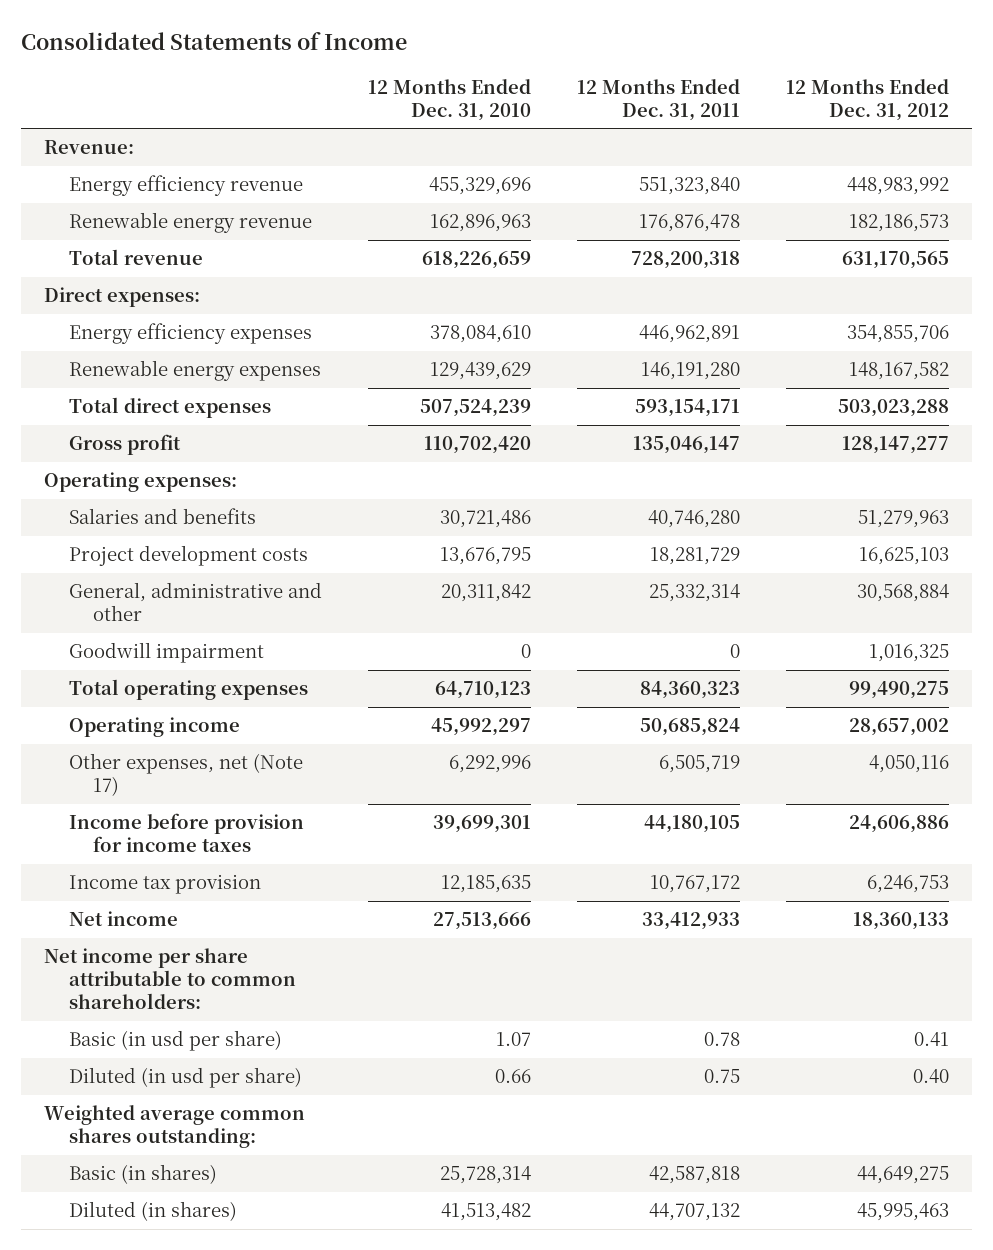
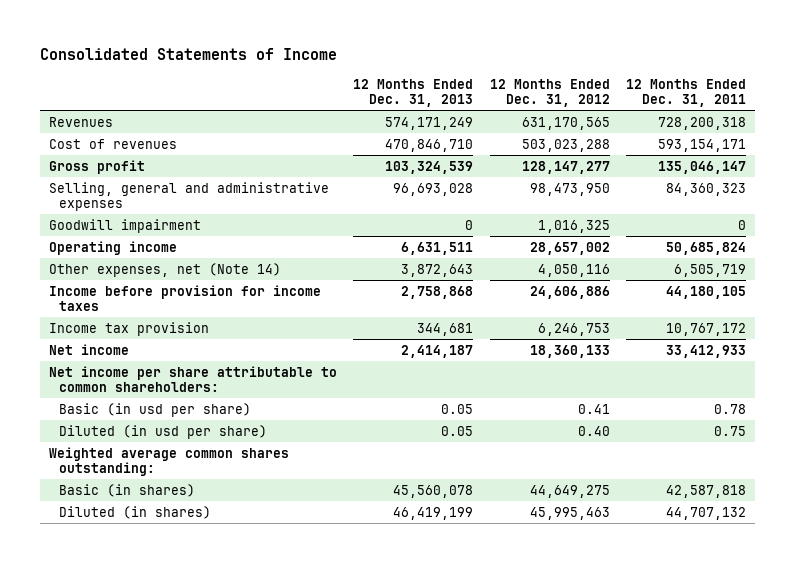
[367,78,531,121] 12 Months Ended Dec. 31, 2010 -> none
none -> [353,78,474,107] 12 Months Ended Dec. 31, 2013
[43,140,134,155] Revenue: -> none
[68,175,303,197] Energy efficiency revenue -> none
[68,212,312,234] Renewable energy revenue -> none
[43,287,200,308] Direct expenses: -> none
[68,323,312,345] Energy efficiency expenses -> none
[68,360,321,382] Renewable energy expenses -> none
[68,249,203,266] Total revenue -> [48,116,113,127] Revenues
[68,397,271,419] Total direct expenses -> [48,138,177,149] Cost of revenues
[43,472,237,493] Operating expenses: -> none
[68,508,256,525] Salaries and benefits -> none
[68,545,308,567] Project development costs -> none
[68,582,322,622] General, administrative and other -> [48,181,329,211] Selling, general and administrative expenses
[649,584,741,603] 25,332,314 -> [666,182,747,196] 84,360,323
[857,584,950,603] 30,568,884 -> [529,182,610,196] 98,473,950
[68,679,308,701] Total operating expenses -> none
[68,753,303,797] Other expenses, net (Note 17) -> [48,262,281,277] Other expenses, net (Note 14)

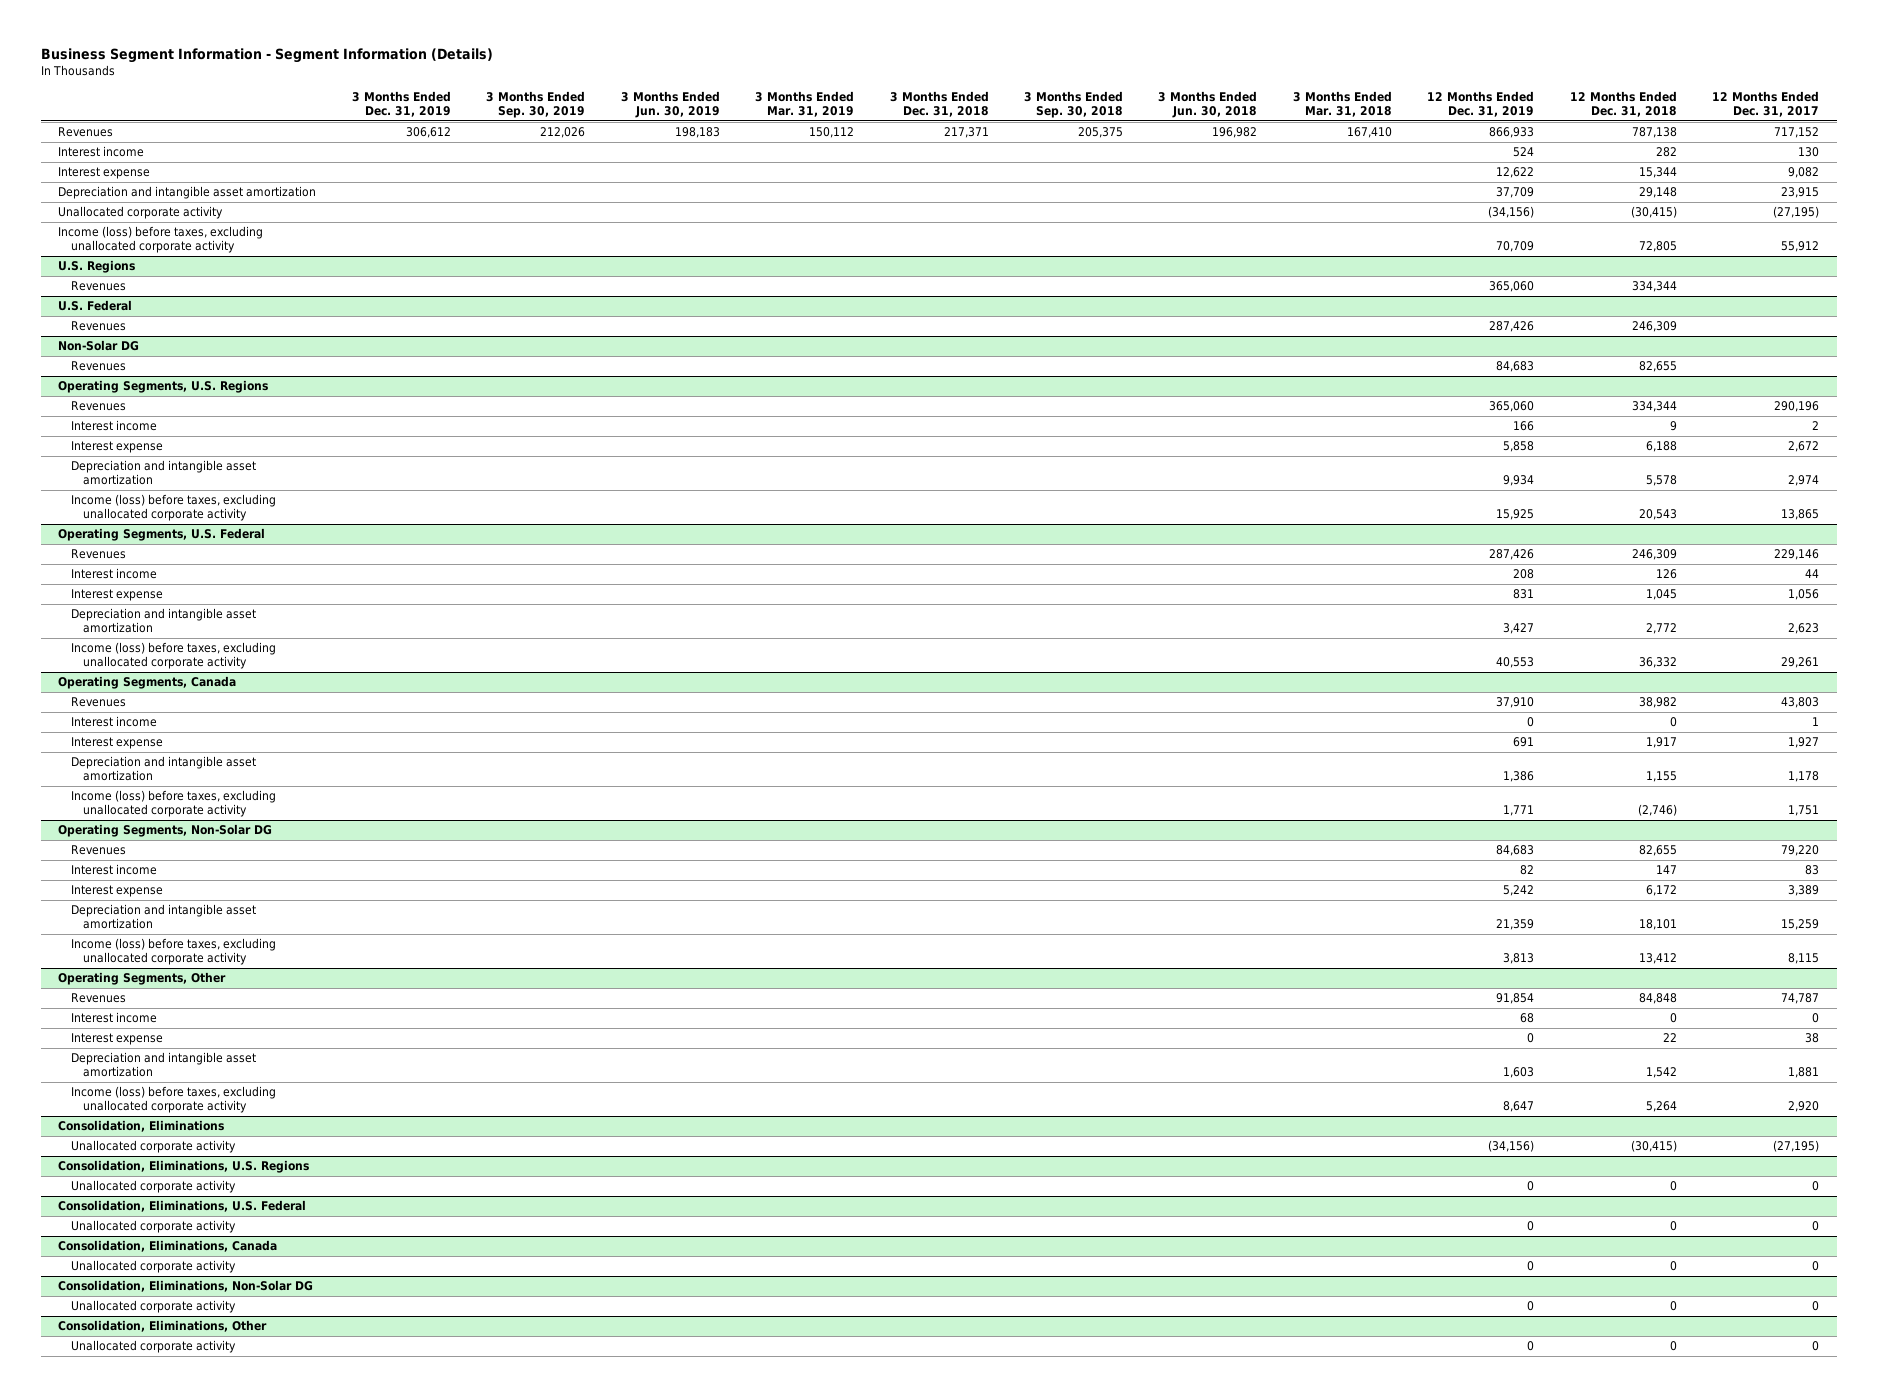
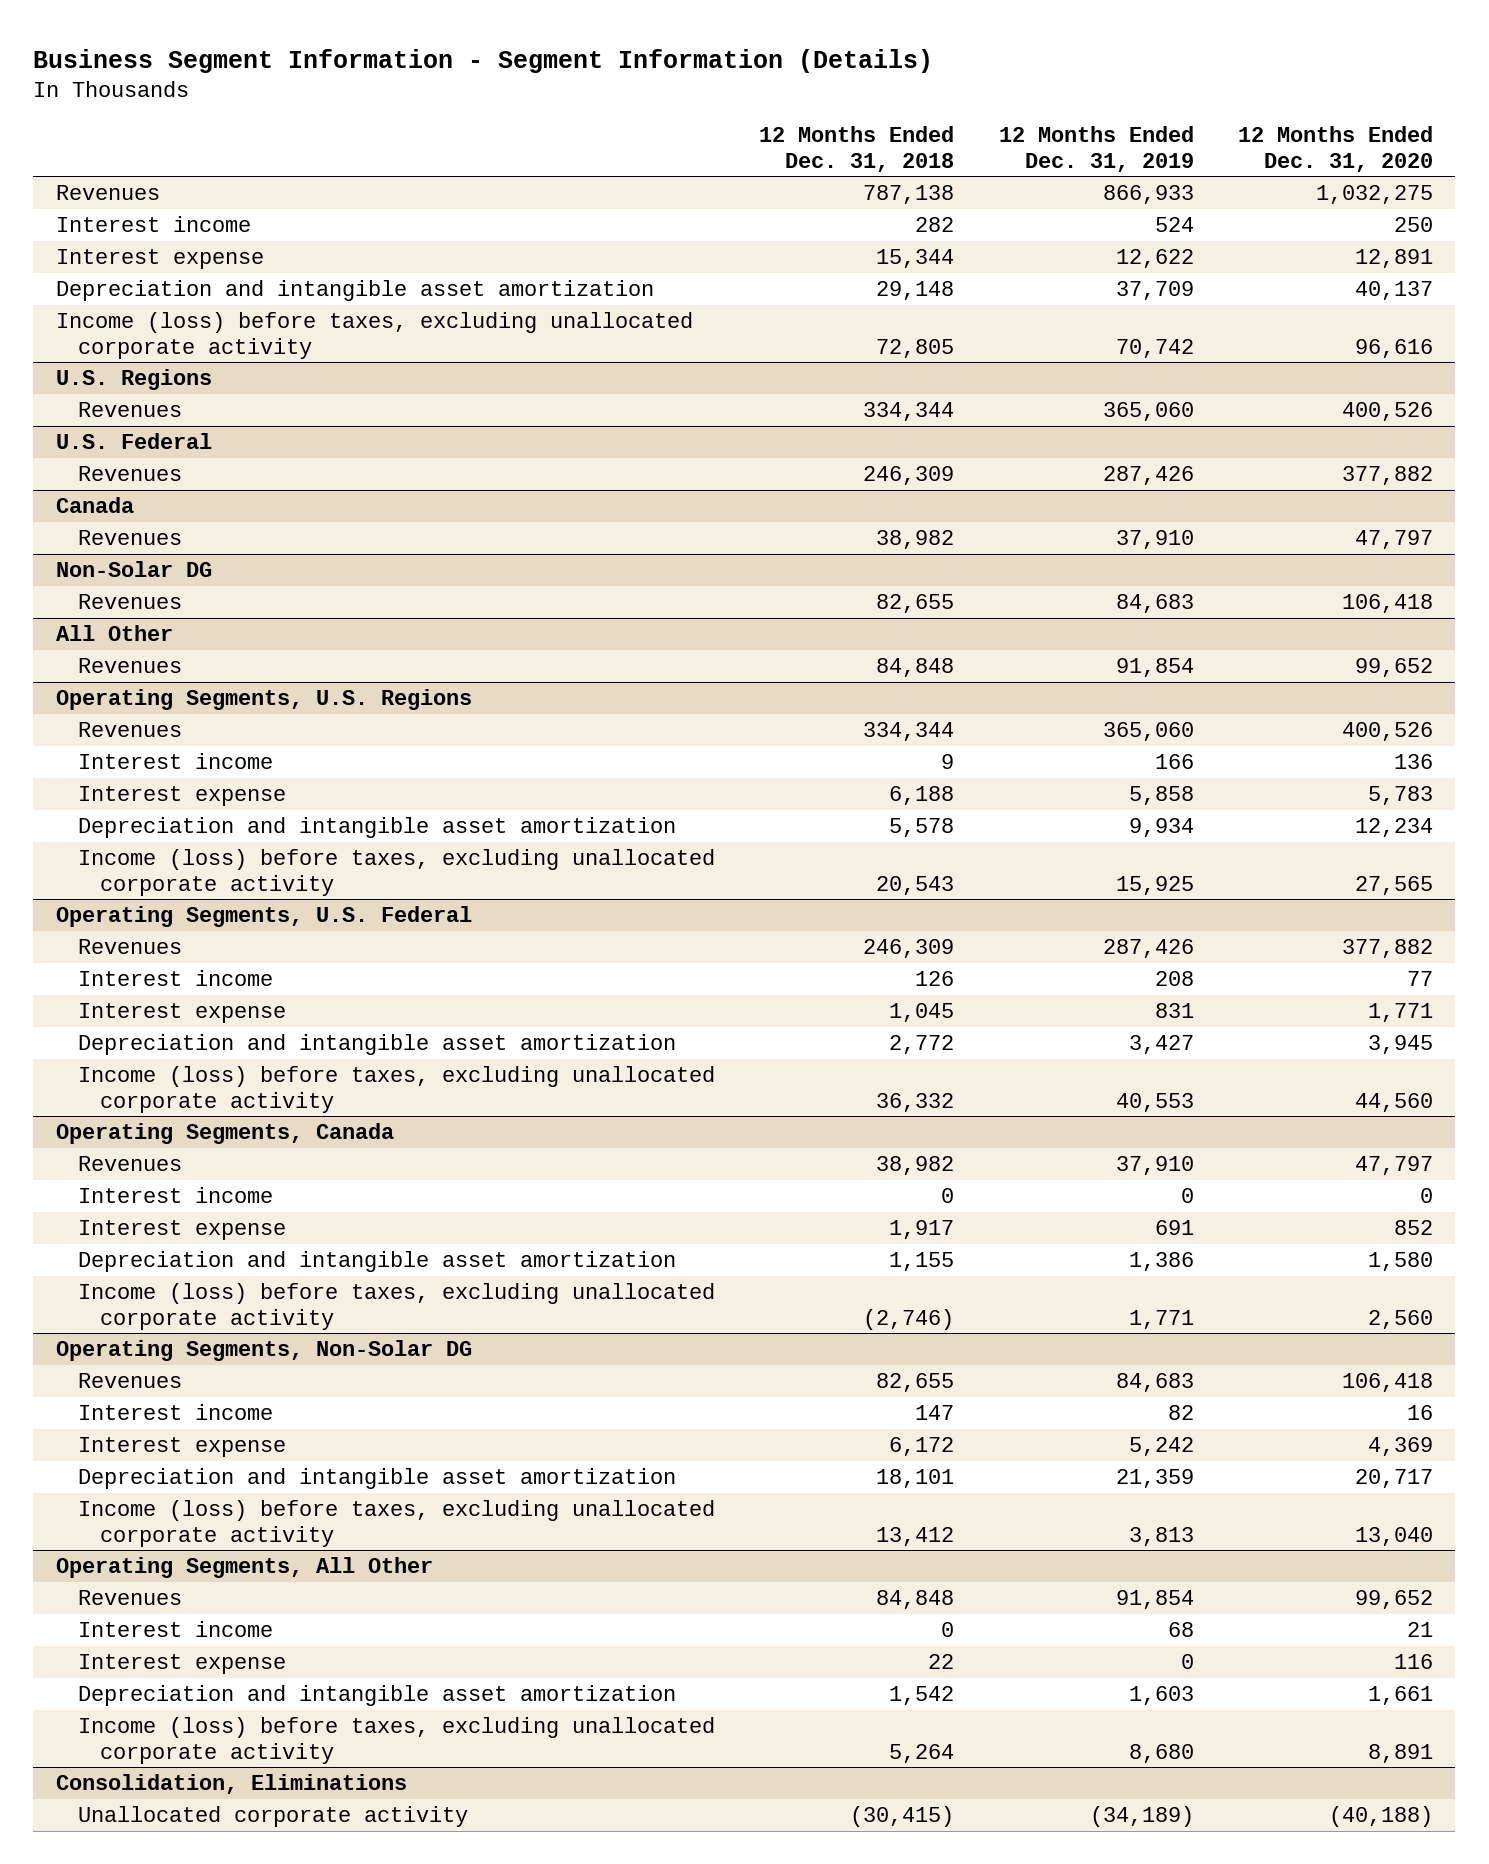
[351,91,451,118] 3 Months Ended Dec. 31, 2019 -> none
[486,91,586,119] 3 Months Ended Sep. 30, 2019 -> none
[620,91,720,119] 3 Months Ended Jun. 30, 2019 -> none
[755,91,855,118] 3 Months Ended Mar. 31, 2019 -> none
[889,91,989,118] 3 Months Ended Dec. 31, 2018 -> none
[1023,91,1123,119] 3 Months Ended Sep. 30, 2018 -> none
[1158,91,1258,119] 3 Months Ended Jun. 30, 2018 -> none
[1292,91,1392,118] 3 Months Ended Mar. 31, 2018 -> none
[1711,91,1819,118] 12 Months Ended Dec. 31, 2017 -> none
none -> [1238,126,1434,172] 12 Months Ended Dec. 31, 2020
[58,206,224,220] Unallocated corporate activity -> none
[1496,241,1535,253] 70,709 -> [1115,338,1194,358] 70,742
none -> [55,497,134,514] Canada
none -> [77,530,182,546] Revenues
none -> [55,625,173,642] All Other
none -> [77,658,182,674] Revenues
[58,972,227,986] Operating Segments, Other -> [55,1557,433,1579] Operating Segments, All Other
[1503,1101,1535,1113] 8,647 -> [1128,1743,1194,1763] 8,680
[58,1160,310,1174] Consolidation, Eliminations, U.S. Regions -> none
[70,1180,236,1194] Unallocated corporate activity -> none
[58,1200,307,1213] Consolidation, Eliminations, U.S. Federal -> none
[70,1220,236,1234] Unallocated corporate activity -> none
[58,1240,278,1253] Consolidation, Eliminations, Canada -> none
[70,1260,236,1274] Unallocated corporate activity -> none
[58,1280,314,1293] Consolidation, Eliminations, Non-Solar DG -> none
[70,1300,236,1314] Unallocated corporate activity -> none
[58,1320,268,1333] Consolidation, Eliminations, Other -> none
[70,1340,236,1354] Unallocated corporate activity -> none
[1488,1140,1535,1153] (34,156) -> [1089,1806,1194,1828] (34,189)

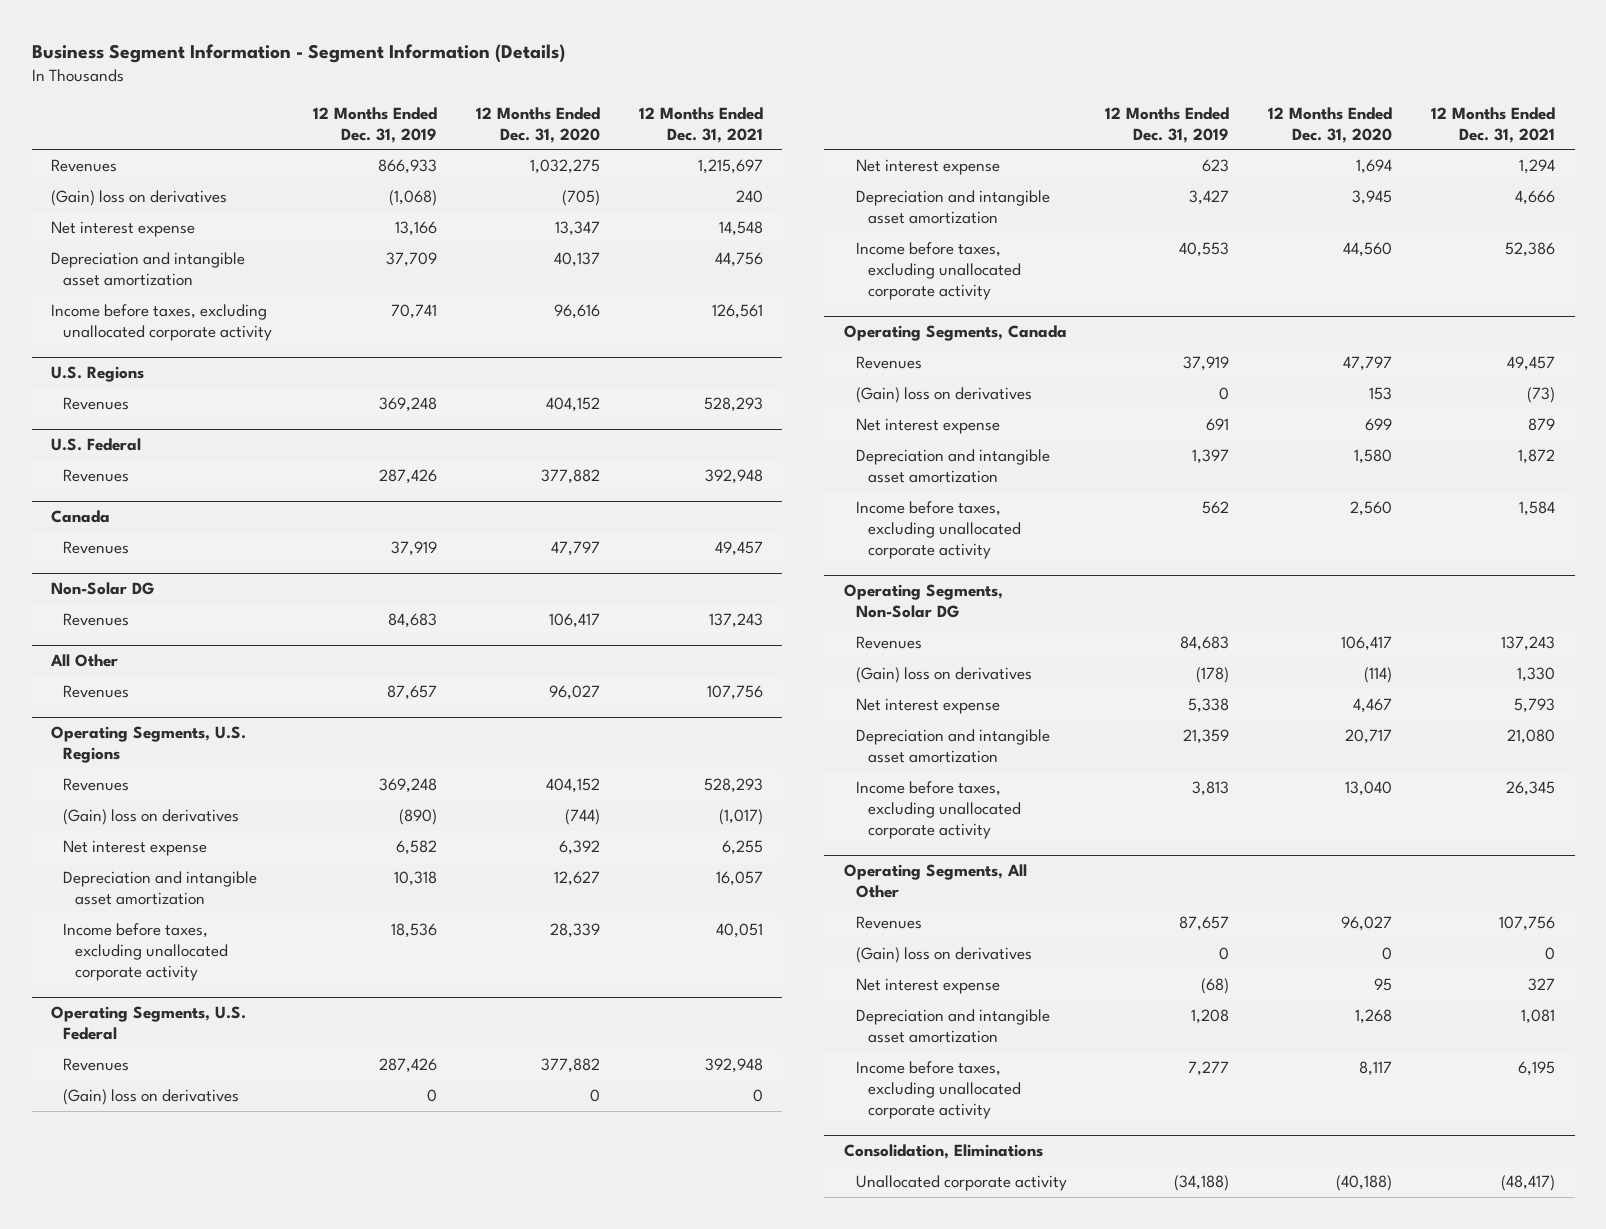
[759,126,955,172] 12 Months Ended Dec. 31, 2018 -> none
none -> [638,106,763,143] 12 Months Ended Dec. 31, 2021
[55,216,251,233] Interest income -> none
none -> [51,190,228,207] (Gain) loss on derivatives
[55,249,264,270] Interest expense -> [51,221,196,238] Net interest expense
[1115,249,1194,269] 12,622 -> [394,221,437,237] 13,166
[1355,249,1434,269] 12,891 -> [554,221,600,237] 13,347
[55,312,693,359] Income (loss) before taxes, excluding unallocated corporate activity -> [51,304,273,341] Income before taxes, excluding unallocated corporate activity
[1115,338,1194,358] 70,742 -> [390,304,437,320] 70,741
[1102,402,1194,422] 365,060 -> [378,397,437,413] 369,248
[1342,402,1434,422] 400,526 -> [545,397,600,413] 404,152
[1115,530,1194,550] 37,910 -> [390,541,437,557] 37,919
[1342,594,1434,614] 106,418 -> [548,613,600,629] 106,417
[1115,658,1194,678] 91,854 -> [386,685,437,701] 87,657
[1355,658,1434,678] 99,652 -> [548,685,600,701] 96,027
[77,753,273,770] Interest income -> none
[1102,722,1194,742] 365,060 -> [378,778,437,794] 369,248
[1342,722,1434,742] 400,526 -> [545,778,600,794] 404,152
none -> [63,809,240,826] (Gain) loss on derivatives
[77,786,286,807] Interest expense -> [63,840,208,857] Net interest expense
[1128,786,1194,806] 5,858 -> [395,840,437,856] 6,582
[1368,786,1434,806] 5,783 -> [558,840,600,856] 6,392
[1128,818,1194,838] 9,934 -> [393,871,437,887] 10,318
[1355,818,1434,838] 12,234 -> [553,871,600,887] 12,627
[77,849,715,896] Income (loss) before taxes, excluding unallocated corporate activity -> [63,923,229,981] Income before taxes, excluding unallocated corporate activity
[1115,875,1194,895] 15,925 -> [390,923,437,939] 18,536
[1355,875,1434,895] 27,565 -> [549,923,600,939] 28,339
[77,970,273,987] Interest income -> none
none -> [63,1089,240,1106] (Gain) loss on derivatives
[77,1003,286,1024] Interest expense -> [855,159,1000,176] Net interest expense
[1154,1003,1194,1019] 831 -> [1202,159,1230,173] 623
[1368,1003,1434,1023] 1,771 -> [1356,159,1393,175] 1,694
[77,1066,715,1113] Income (loss) before taxes, excluding unallocated corporate activity -> [855,242,1021,300] Income before taxes, excluding unallocated corporate activity
[77,1187,273,1204] Interest income -> none
[1115,1156,1194,1176] 37,910 -> [1183,356,1230,372] 37,919
none -> [855,387,1032,404] (Gain) loss on derivatives
[77,1220,286,1241] Interest expense -> [855,418,1000,435] Net interest expense
[1394,1220,1434,1236] 852 -> [1365,418,1393,432] 699
[1128,1252,1194,1272] 1,386 -> [1192,449,1230,465] 1,397
[77,1283,715,1330] Income (loss) before taxes, excluding unallocated corporate activity -> [855,501,1021,559] Income before taxes, excluding unallocated corporate activity
[1128,1309,1194,1329] 1,771 -> [1202,501,1230,515] 562
[77,1404,273,1421] Interest income -> none
[1342,1373,1434,1393] 106,418 -> [1341,636,1393,652] 106,417
none -> [855,667,1032,684] (Gain) loss on derivatives
[77,1437,286,1458] Interest expense -> [855,698,1000,715] Net interest expense
[1128,1437,1194,1457] 5,242 -> [1188,698,1230,714] 5,338
[1368,1437,1434,1457] 4,369 -> [1353,698,1393,714] 4,467
[77,1500,715,1547] Income (loss) before taxes, excluding unallocated corporate activity -> [855,781,1021,839] Income before taxes, excluding unallocated corporate activity
[77,1621,273,1638] Interest income -> none
[1115,1590,1194,1610] 91,854 -> [1179,916,1230,932] 87,657
[1355,1590,1434,1610] 99,652 -> [1341,916,1393,932] 96,027
none -> [855,947,1032,964] (Gain) loss on derivatives
[77,1654,286,1675] Interest expense -> [855,978,1000,995] Net interest expense
[1180,1654,1194,1670] 0 -> [1201,978,1230,995] (68)
[1394,1654,1434,1670] 116 -> [1374,978,1393,992] 95
[1128,1686,1194,1706] 1,603 -> [1191,1009,1230,1025] 1,208
[1368,1686,1434,1706] 1,661 -> [1355,1009,1393,1025] 1,268
[77,1717,715,1764] Income (loss) before taxes, excluding unallocated corporate activity -> [855,1061,1021,1119] Income before taxes, excluding unallocated corporate activity
[1128,1743,1194,1763] 8,680 -> [1188,1061,1230,1077] 7,277
[1368,1743,1434,1763] 8,891 -> [1359,1061,1393,1077] 8,117
[1089,1806,1194,1828] (34,189) -> [1174,1175,1230,1192] (34,188)

